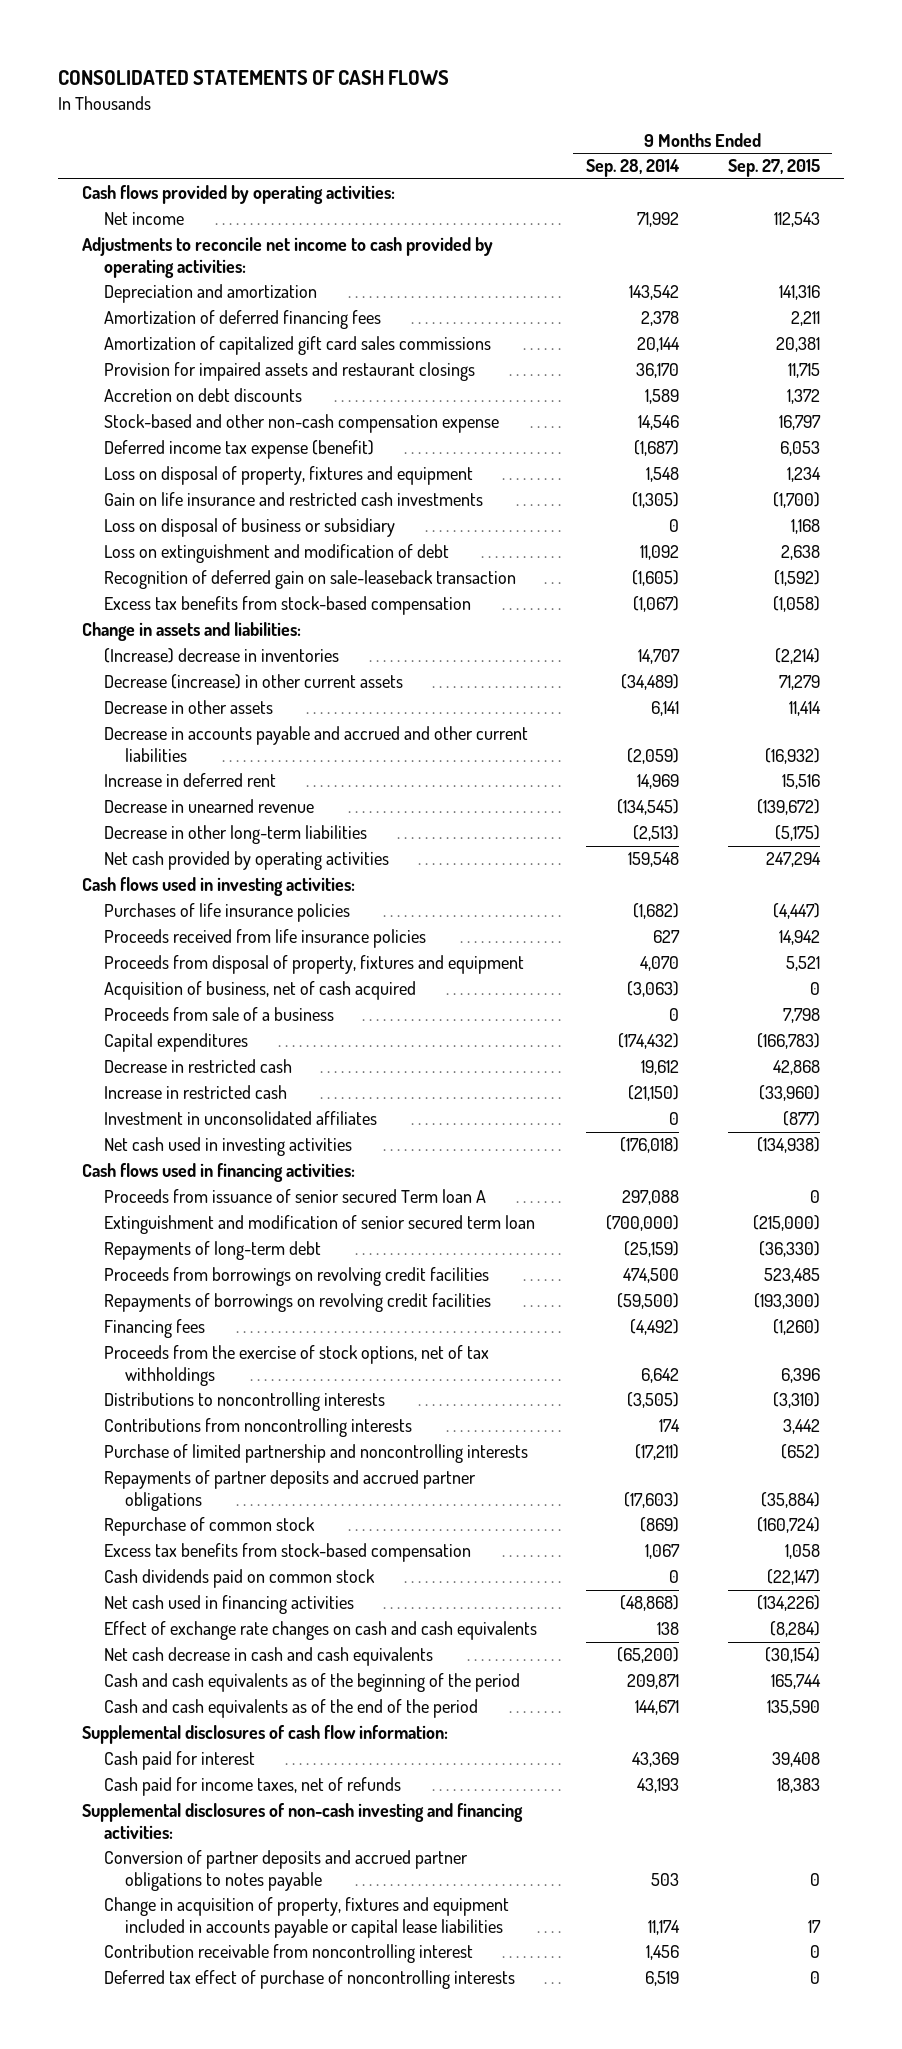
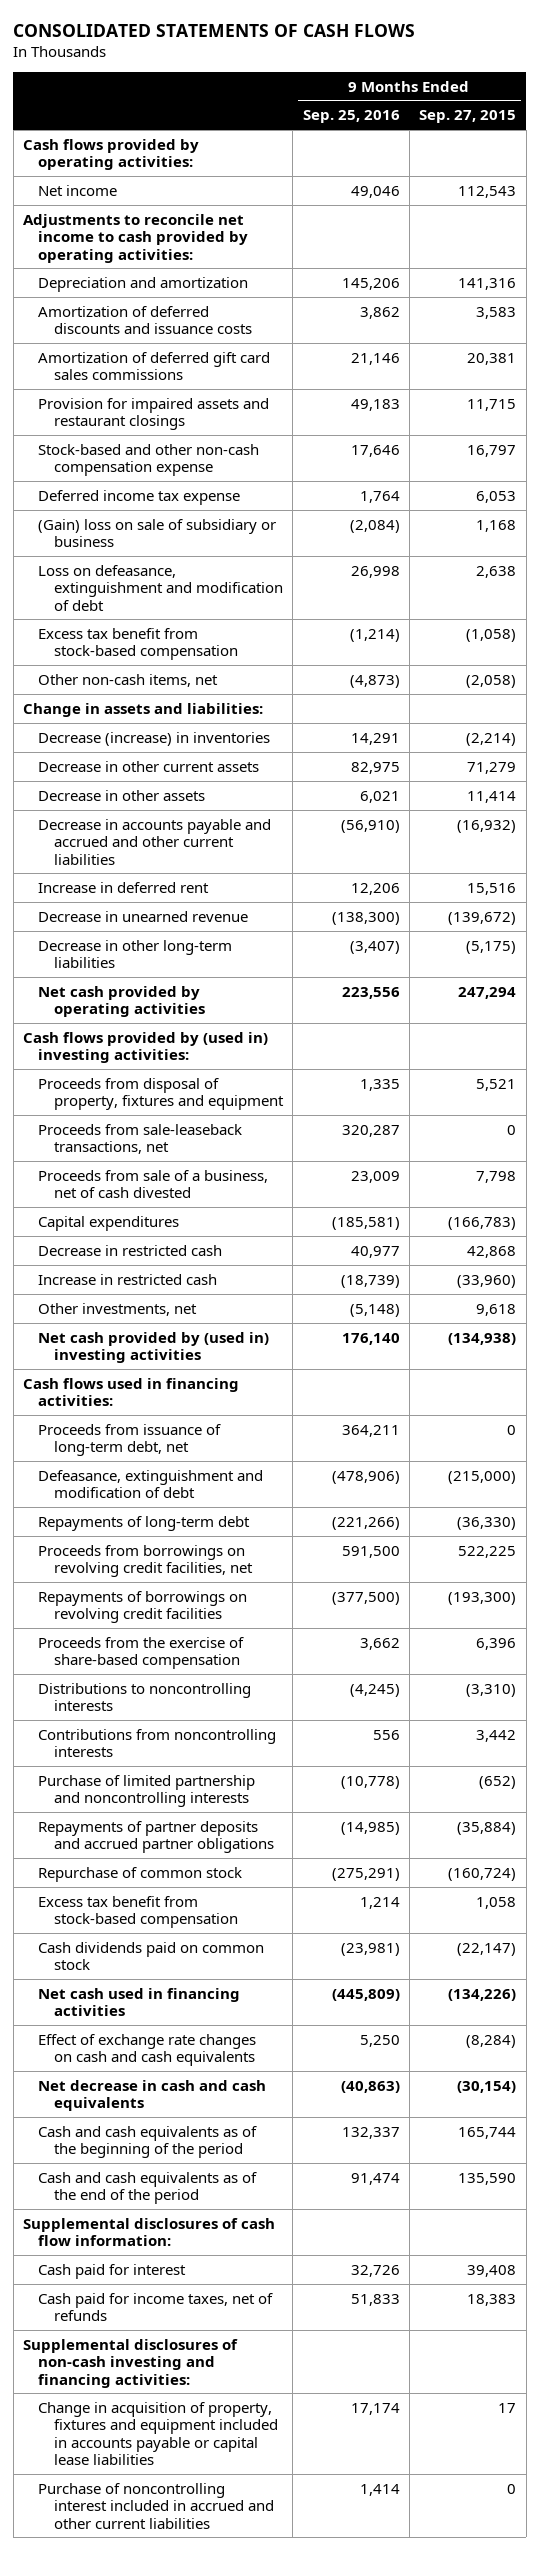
[585,159,680,178] Sep. 28, 2014 -> none
none -> [302,110,400,124] Sep. 25, 2016
[103,310,381,330] Amortization of deferred financing fees -> none
none -> [38,305,252,335] Amortization of deferred discounts and issuance costs
[103,336,491,356] Amortization of capitalized gift card sales commissions -> [38,351,271,381] Amortization of deferred gift card sales commissions
[103,388,302,403] Accretion on debt discounts -> none
[103,466,473,486] Loss on disposal of property, fixtures and equipment -> none
[103,492,483,507] Gain on life insurance and restricted cash investments -> none
[103,570,516,590] Recognition of deferred gain on sale-leaseback transaction -> none
[103,440,374,460] Deferred income tax expense (benefit) -> [38,489,241,505] Deferred income tax expense
[103,518,395,538] Loss on disposal of business or subsidiary -> [38,518,277,548] (Gain) loss on sale of subsidiary or business
[103,544,449,564] Loss on extinguishment and modification of debt -> [38,564,283,611] Loss on defeasance, extinguishment and modification of debt
[103,596,471,616] Excess tax benefits from stock-based compensation -> [38,627,238,661] Excess tax benefit from stock-based compensation
none -> [38,673,219,687] Other non-cash items, net
[103,648,339,664] (Increase) decrease in inventories -> [38,731,271,746] Decrease (increase) in inventories
[103,674,403,690] Decrease (increase) in other current assets -> [38,760,260,772] Decrease in other current assets
[103,903,350,923] Purchases of life insurance policies -> none
[103,929,426,949] Proceeds received from life insurance policies -> none
[82,877,356,897] Cash flows used in investing activities: -> [23,1031,269,1064] Cash flows provided by (used in) investing activities:
[103,981,416,1001] Acquisition of business, net of cash acquired -> none
none -> [38,1123,243,1155] Proceeds from sale-leaseback transactions, net
[103,1007,334,1022] Proceeds from sale of a business -> [38,1169,269,1199] Proceeds from sale of a business, net of cash divested
[103,1111,377,1126] Investment in unconsolidated affiliates -> none
none -> [38,1302,198,1316] Other investments, net
[103,1137,352,1157] Net cash used in investing activities -> [38,1331,270,1364] Net cash provided by (used in) investing activities
[103,1189,486,1204] Proceeds from issuance of senior secured Term loan A -> none
none -> [38,1423,222,1457] Proceeds from issuance of long-term debt, net
[103,1215,535,1235] Extinguishment and modification of senior secured term loan -> [38,1469,264,1499] Defeasance, extinguishment and modification of debt
[103,1267,489,1287] Proceeds from borrowings on revolving credit facilities -> [38,1544,253,1578] Proceeds from borrowings on revolving credit facilities, net
[763,1268,820,1284] 523,485 -> [458,1545,517,1558] 522,225
[103,1319,205,1339] Financing fees -> none
[103,1345,489,1386] Proceeds from the exercise of stock options, net of tax withholdings -> [38,1636,245,1670] Proceeds from the exercise of share-based compensation
[103,1543,471,1563] Excess tax benefits from stock-based compensation -> [38,1895,238,1929] Excess tax benefit from stock-based compensation
[103,1647,433,1667] Net cash decrease in cash and cash equivalents -> [38,2079,267,2112] Net decrease in cash and cash equivalents
[103,1850,468,1891] Conversion of partner deposits and accrued partner obligations to notes payable -> none
[103,1944,473,1964] Contribution receivable from noncontrolling interest -> none
[103,1970,515,1990] Deferred tax effect of purchase of noncontrolling interests -> none
none -> [38,2482,274,2529] Purchase of noncontrolling interest included in accrued and other current liabilities

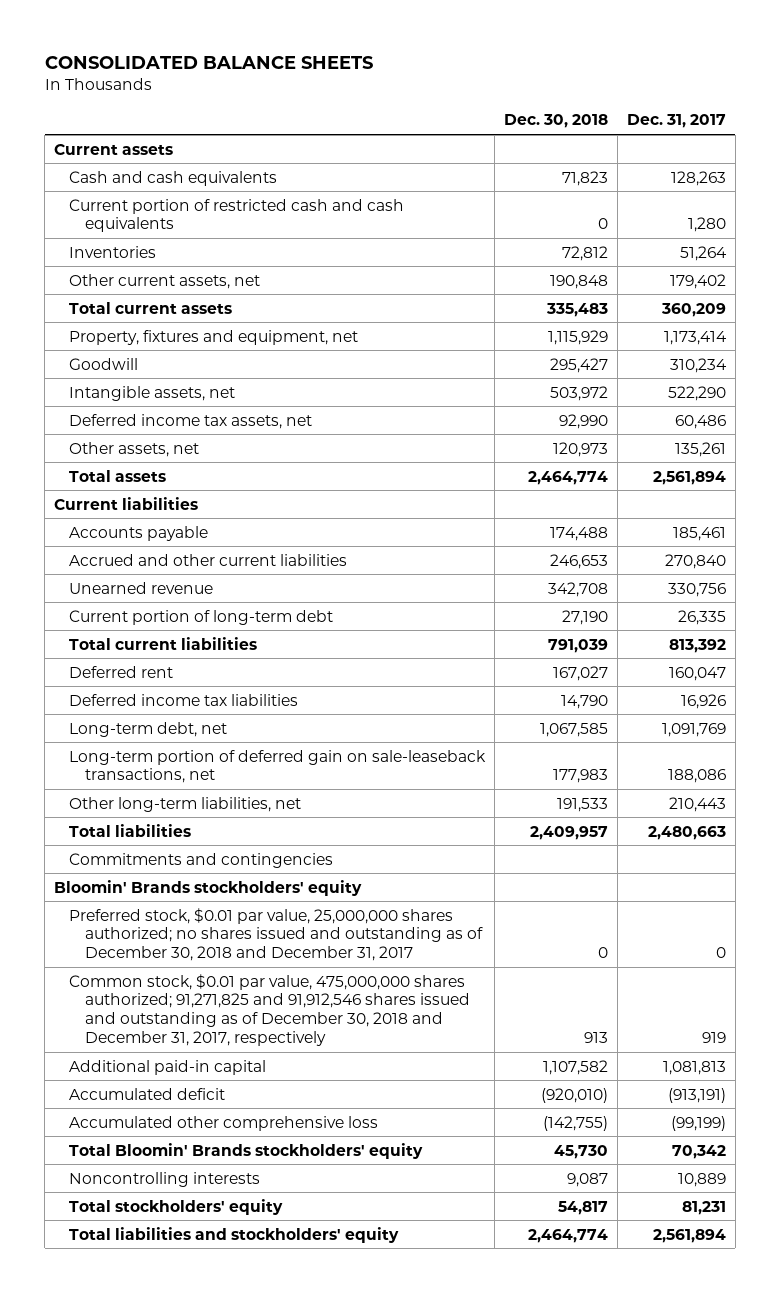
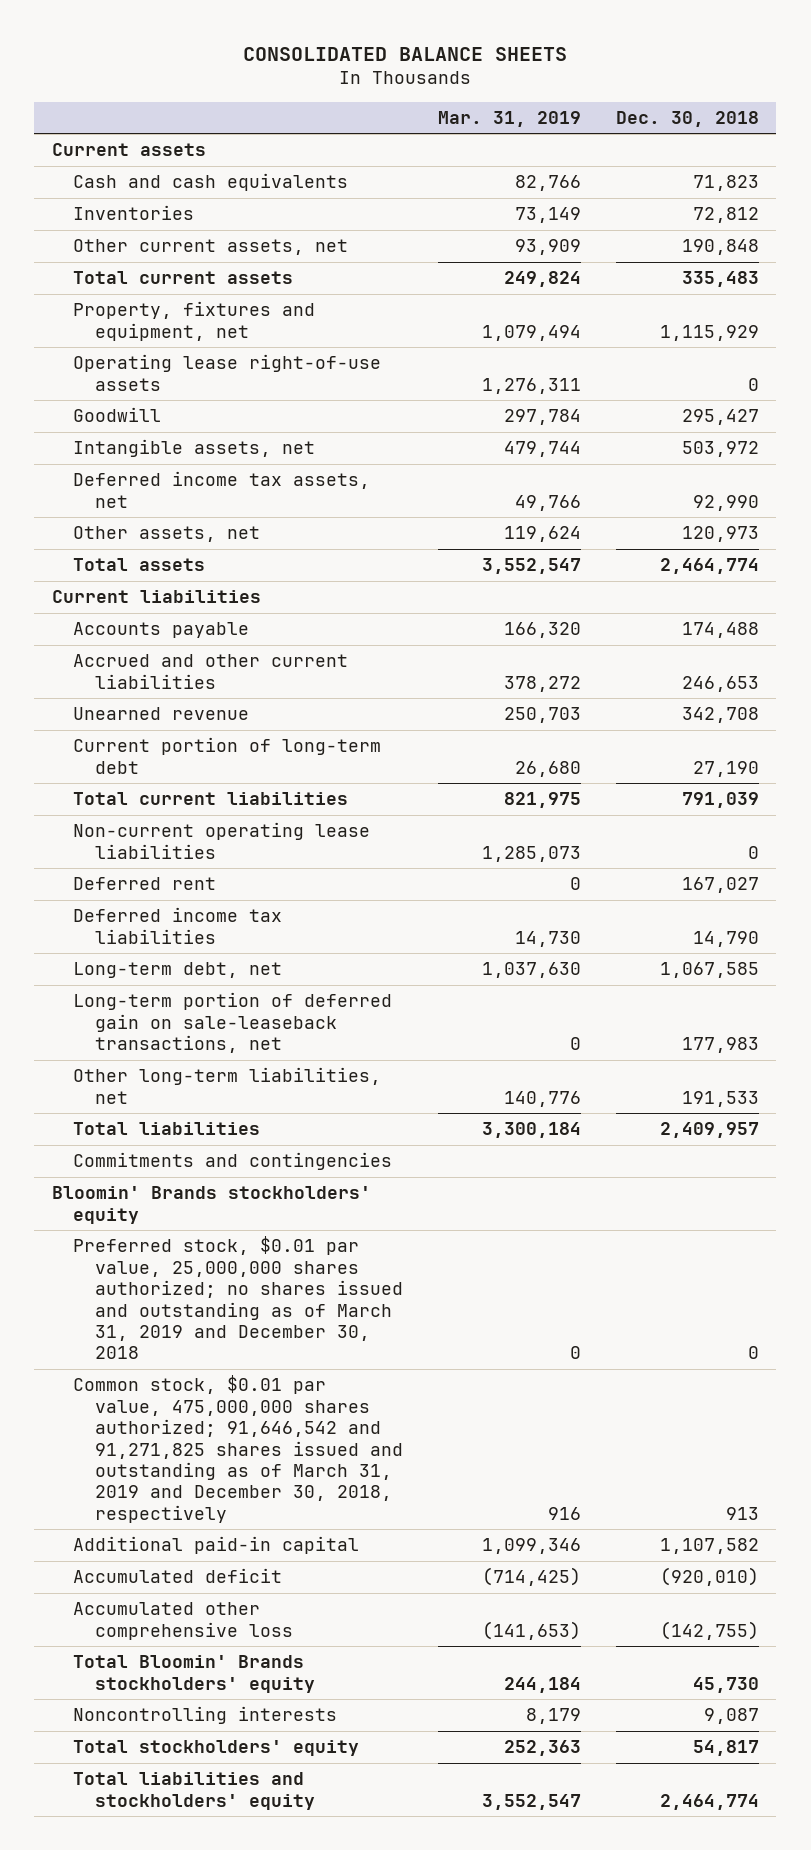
[626,114,726,129] Dec. 31, 2017 -> none
none -> [437,110,581,127] Mar. 31, 2019
[69,198,405,233] Current portion of restricted cash and cash equivalents -> none
none -> [73,354,382,391] Operating lease right-of-use assets
none -> [73,822,371,859] Non-current operating lease liabilities
[69,907,483,962] Preferred stock, $0.01 par value, 25,000,000 shares authorized; no shares issued and outstanding as of December 30, 2018 and December 31, 2017 -> [73,1236,404,1360] Preferred stock, $0.01 par value, 25,000,000 shares authorized; no shares issued and outstanding as of March 31, 2019 and December 30, 2018
[69,973,470,1047] Common stock, $0.01 par value, 475,000,000 shares authorized; 91,271,825 and 91,912,546 shares issued and outstanding as of December 30, 2018 and December 31, 2017, respectively -> [73,1375,404,1523] Common stock, $0.01 par value, 475,000,000 shares authorized; 91,646,542 and 91,271,825 shares issued and outstanding as of March 31, 2019 and December 30, 2018, respectively

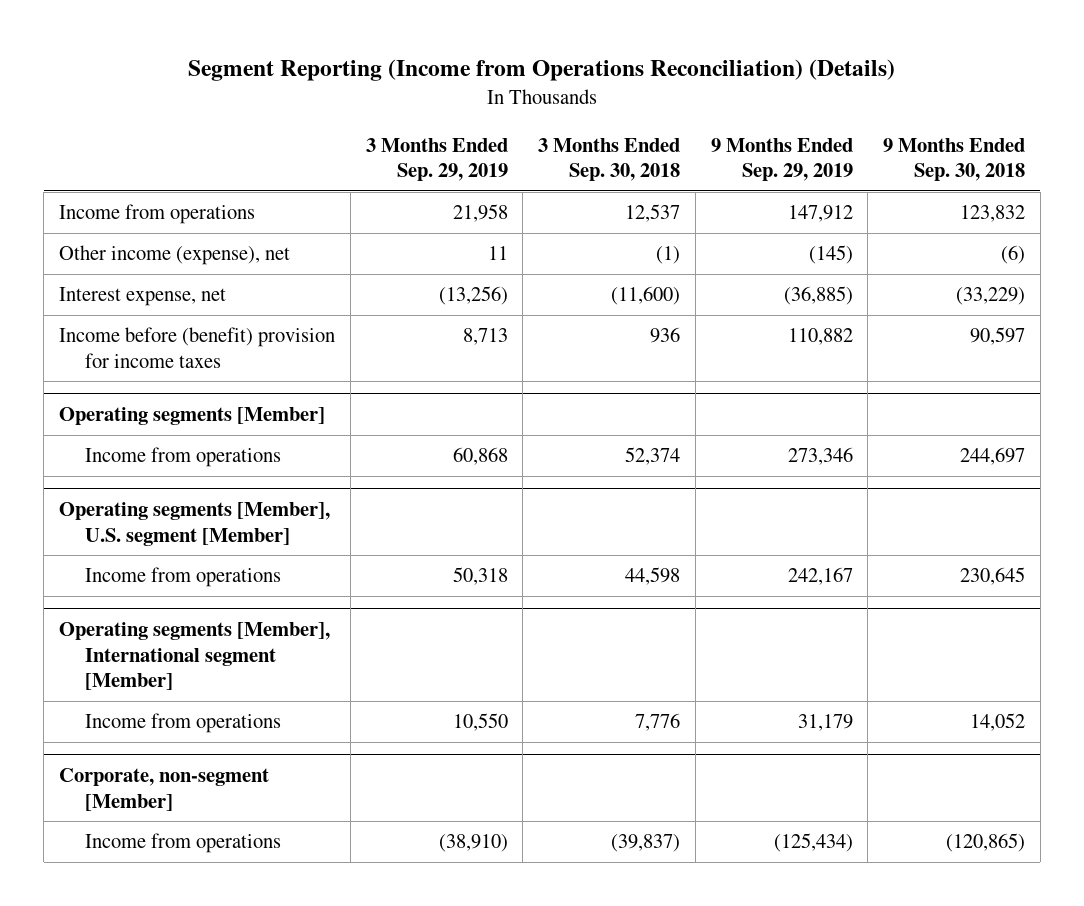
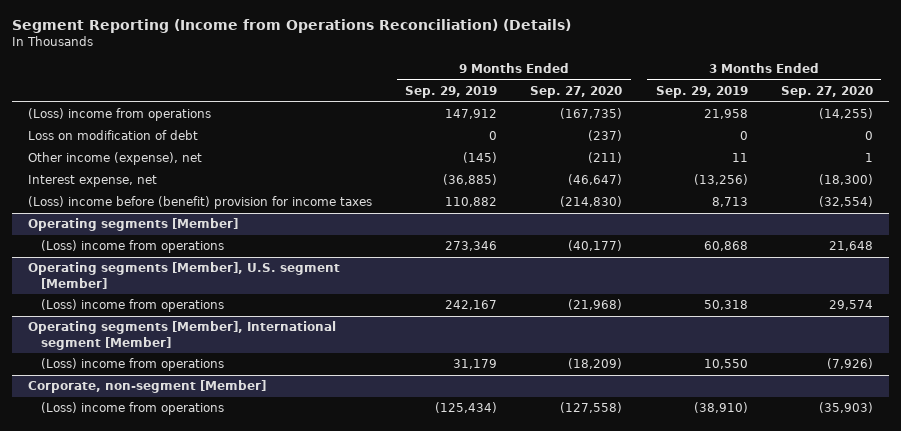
[538,137,681,182] 3 Months Ended Sep. 30, 2018 -> none
[883,137,1026,182] 9 Months Ended Sep. 30, 2018 -> none
none -> [530,86,623,99] Sep. 27, 2020
none -> [780,86,873,99] Sep. 27, 2020
[59,204,256,225] Income from operations -> [28,108,212,122] (Loss) income from operations
none -> [28,130,199,141] Loss on modification of debt
[59,327,336,368] Income before (benefit) provision for income taxes -> [28,196,373,210] (Loss) income before (benefit) provision for income taxes
[85,447,282,468] Income from operations -> [41,240,225,254] (Loss) income from operations
[85,567,282,588] Income from operations -> [41,299,225,313] (Loss) income from operations
[85,713,282,734] Income from operations -> [41,358,225,372] (Loss) income from operations
[85,833,282,854] Income from operations -> [41,402,225,416] (Loss) income from operations

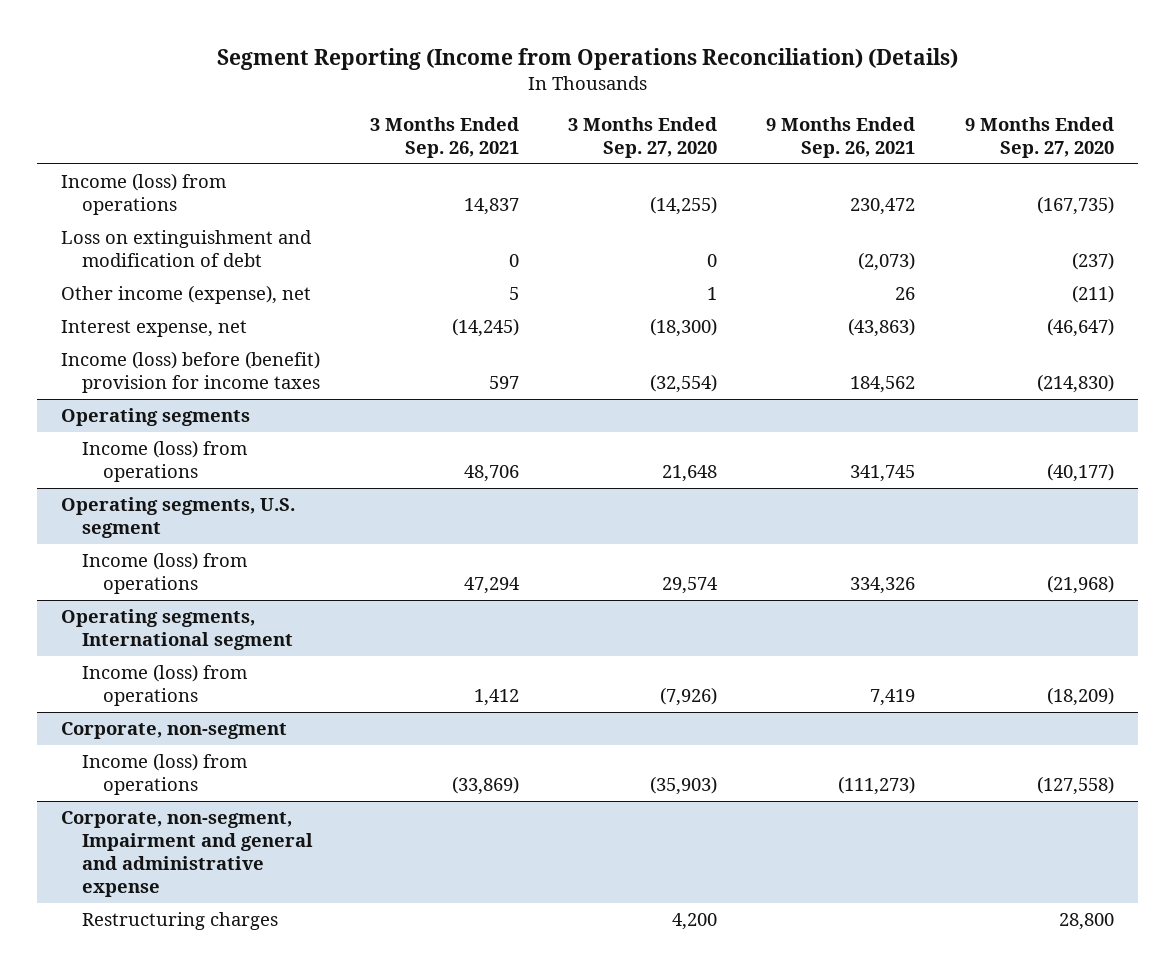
[405,86,498,99] Sep. 29, 2019 -> none
[655,86,748,99] Sep. 29, 2019 -> none
none -> [369,117,519,159] 3 Months Ended Sep. 26, 2021
none -> [766,117,916,159] 9 Months Ended Sep. 26, 2021
[28,108,212,122] (Loss) income from operations -> [61,172,227,215] Income (loss) from operations
[28,130,199,141] Loss on modification of debt -> [61,229,313,267] Loss on extinguishment and modification of debt
[28,196,373,210] (Loss) income before (benefit) provision for income taxes -> [61,350,321,393] Income (loss) before (benefit) provision for income taxes
[28,218,239,232] Operating segments [Member] -> [61,407,251,426] Operating segments
[41,240,225,254] (Loss) income from operations -> [82,439,248,482] Income (loss) from operations
[28,262,341,289] Operating segments [Member], U.S. segment [Member] -> [61,496,296,538] Operating segments, U.S. segment
[41,299,225,313] (Loss) income from operations -> [82,551,248,594] Income (loss) from operations
[28,321,337,350] Operating segments [Member], International segment [Member] -> [61,608,294,650] Operating segments, International segment
[41,358,225,372] (Loss) income from operations -> [82,663,248,706] Income (loss) from operations
[28,380,267,394] Corporate, non-segment [Member] -> [61,721,288,739] Corporate, non-segment
[41,402,225,416] (Loss) income from operations -> [82,752,248,795] Income (loss) from operations
none -> [61,810,314,897] Corporate, non-segment, Impairment and general and administrative expense
none -> [82,911,279,930] Restructuring charges

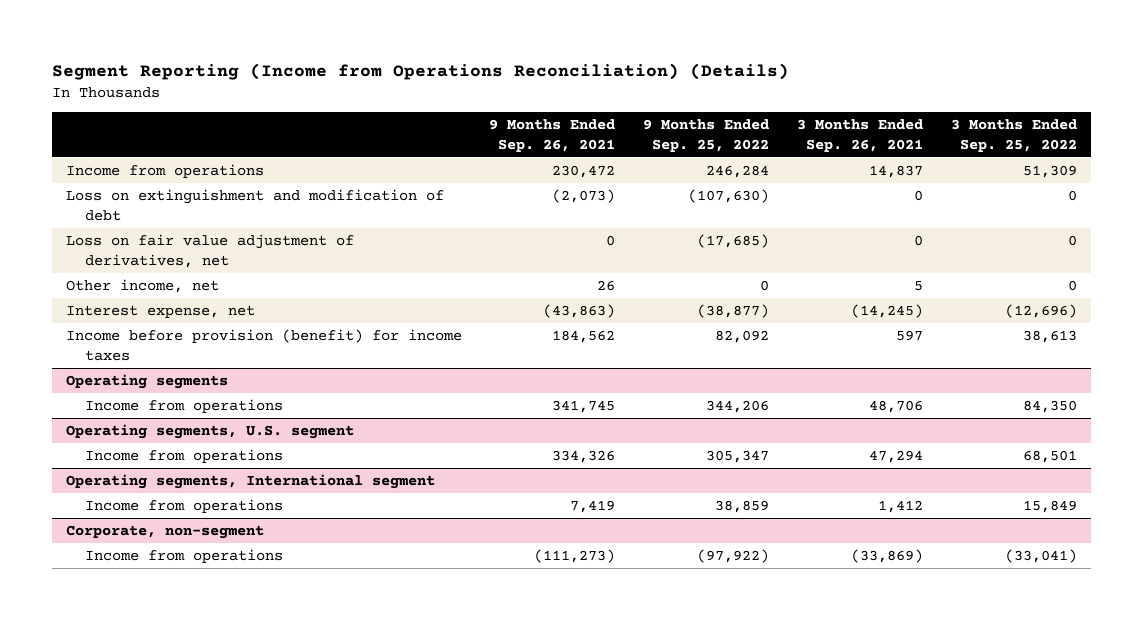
[568,117,718,159] 3 Months Ended Sep. 27, 2020 -> none
[964,117,1114,159] 9 Months Ended Sep. 27, 2020 -> none
none -> [643,119,770,152] 9 Months Ended Sep. 25, 2022
none -> [951,119,1078,152] 3 Months Ended Sep. 25, 2022
[61,172,227,215] Income (loss) from operations -> [65,164,264,179] Income from operations
none -> [65,234,354,268] Loss on fair value adjustment of derivatives, net
[61,284,312,304] Other income (expense), net -> [65,279,219,294] Other income, net
[61,350,321,393] Income (loss) before (benefit) provision for income taxes -> [65,329,462,361] Income before provision (benefit) for income taxes
[82,439,248,482] Income (loss) from operations -> [84,399,283,414] Income from operations
[82,551,248,594] Income (loss) from operations -> [84,449,283,464] Income from operations
[82,663,248,706] Income (loss) from operations -> [84,499,283,514] Income from operations
[61,810,314,897] Corporate, non-segment, Impairment and general and administrative expense -> none
[82,911,279,930] Restructuring charges -> none
[82,752,248,795] Income (loss) from operations -> [84,549,283,564] Income from operations

